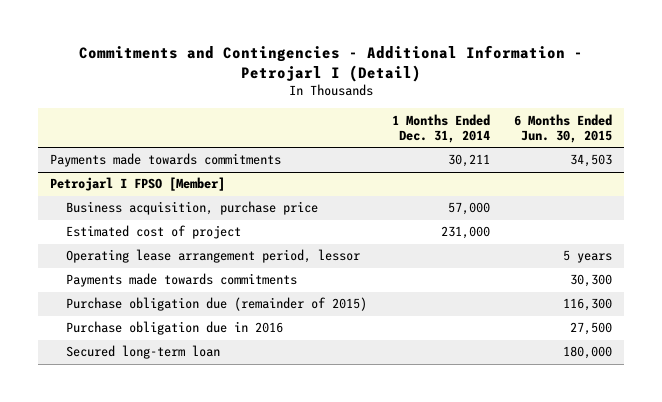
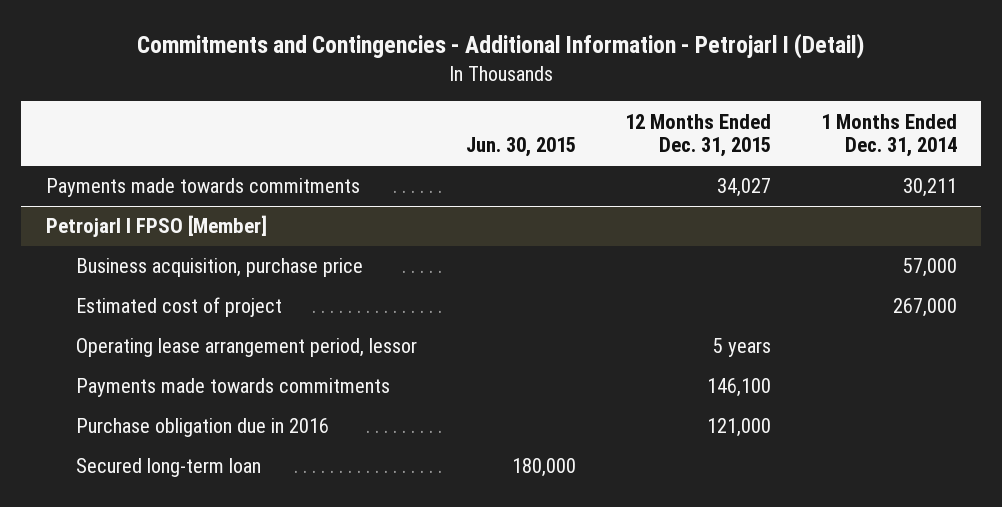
[514,113,613,143] 6 Months Ended Jun. 30, 2015 -> none
none -> [466,137,577,158] Jun. 30, 2015
none -> [625,113,772,158] 12 Months Ended Dec. 31, 2015
[440,226,490,240] 231,000 -> [892,298,957,318] 267,000
[66,297,368,312] Purchase obligation due (remainder of 2015) -> none

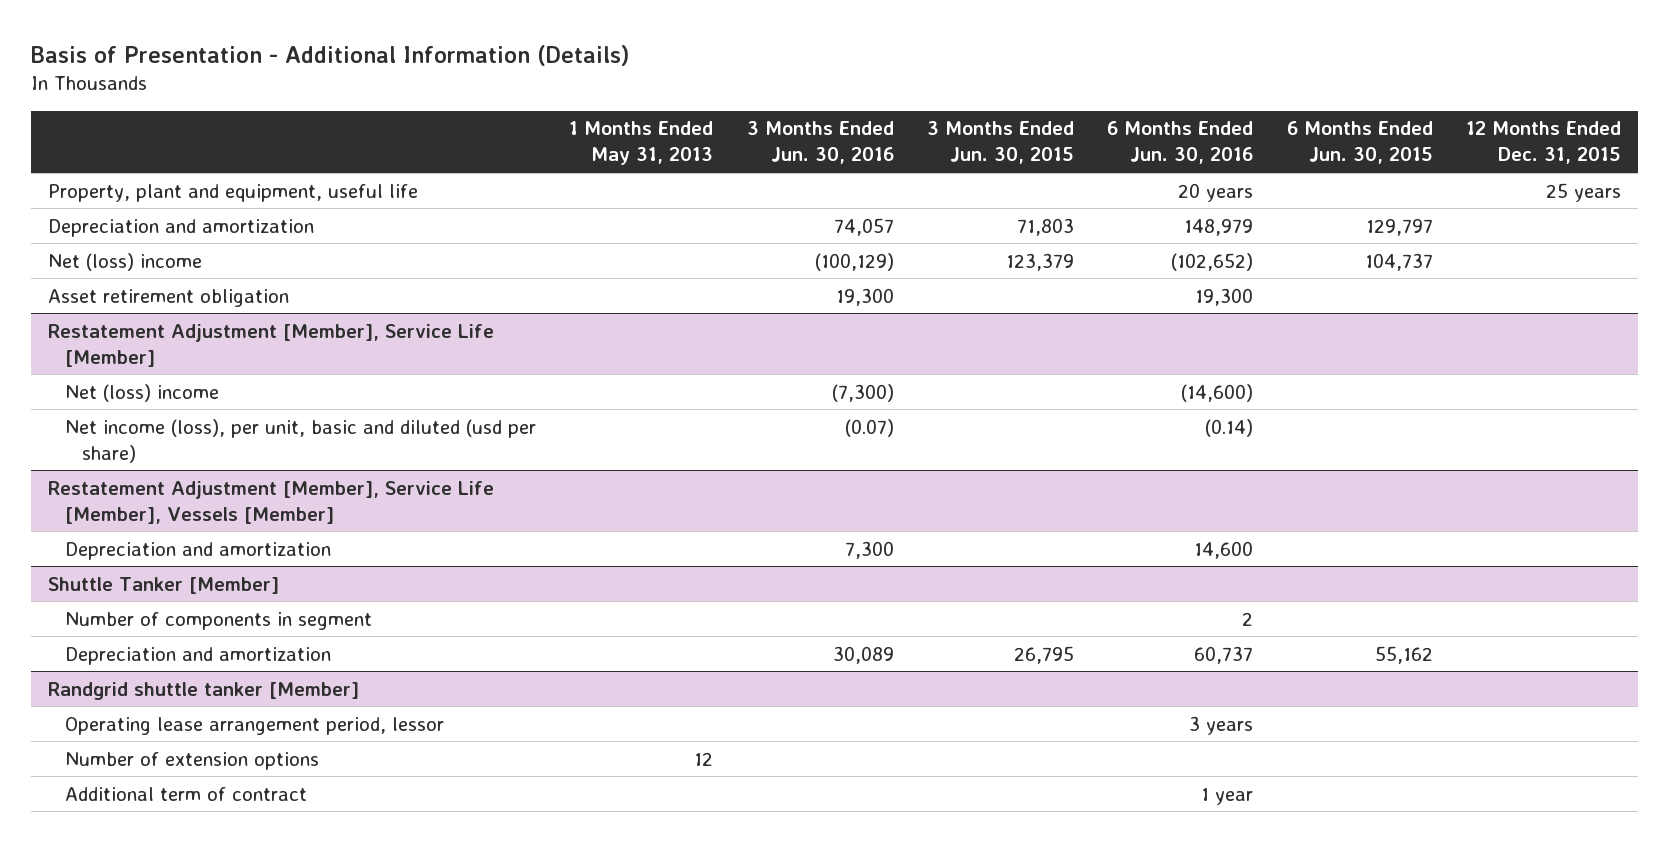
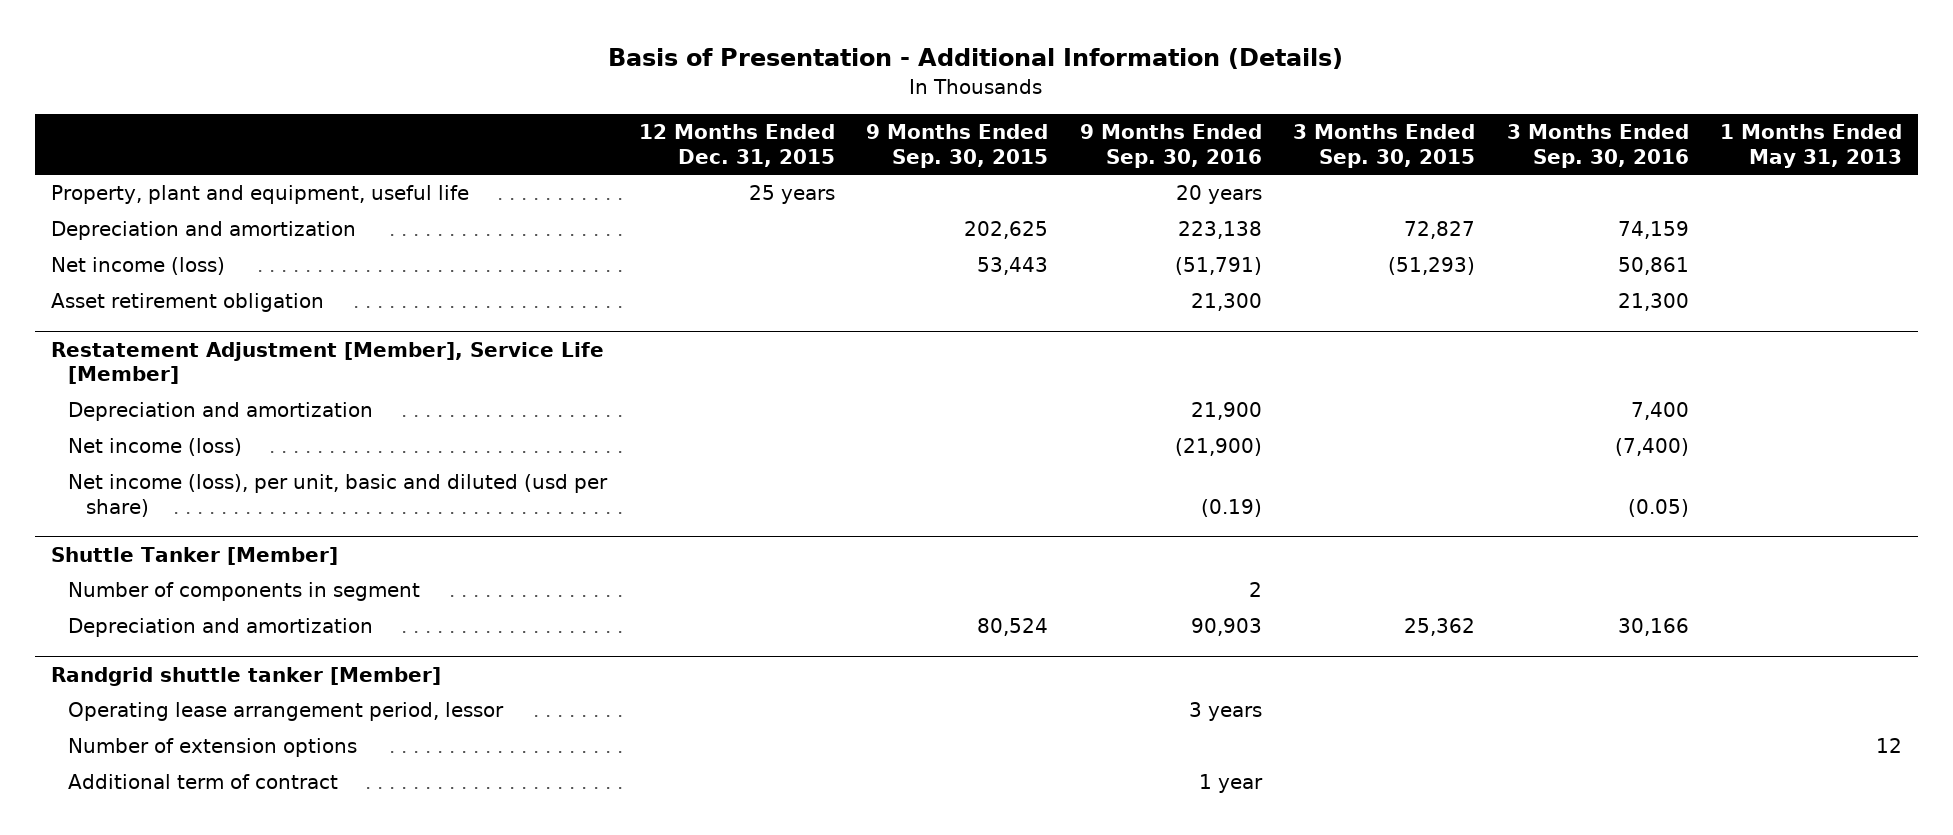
[746,121,894,165] 3 Months Ended Jun. 30, 2016 -> none
[927,121,1075,165] 3 Months Ended Jun. 30, 2015 -> none
[1107,121,1254,165] 6 Months Ended Jun. 30, 2016 -> none
[1286,121,1433,165] 6 Months Ended Jun. 30, 2015 -> none
none -> [866,124,1049,168] 9 Months Ended Sep. 30, 2015
none -> [1079,124,1262,168] 9 Months Ended Sep. 30, 2016
none -> [1293,124,1476,168] 3 Months Ended Sep. 30, 2015
none -> [1506,124,1689,168] 3 Months Ended Sep. 30, 2016
[47,252,202,271] Net (loss) income -> [50,257,225,276] Net income (loss)
none -> [68,402,374,422] Depreciation and amortization
[64,383,219,402] Net (loss) income -> [68,438,243,457] Net income (loss)
[47,480,494,524] Restatement Adjustment [Member], Service Life [Member], Vessels [Member] -> none
[64,541,331,560] Depreciation and amortization -> none

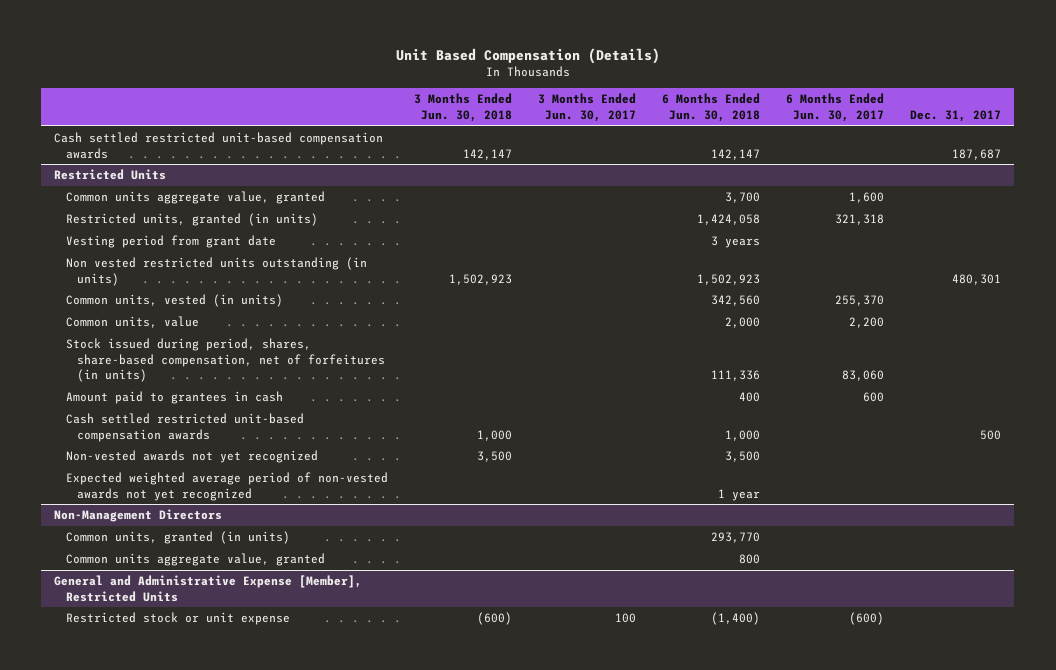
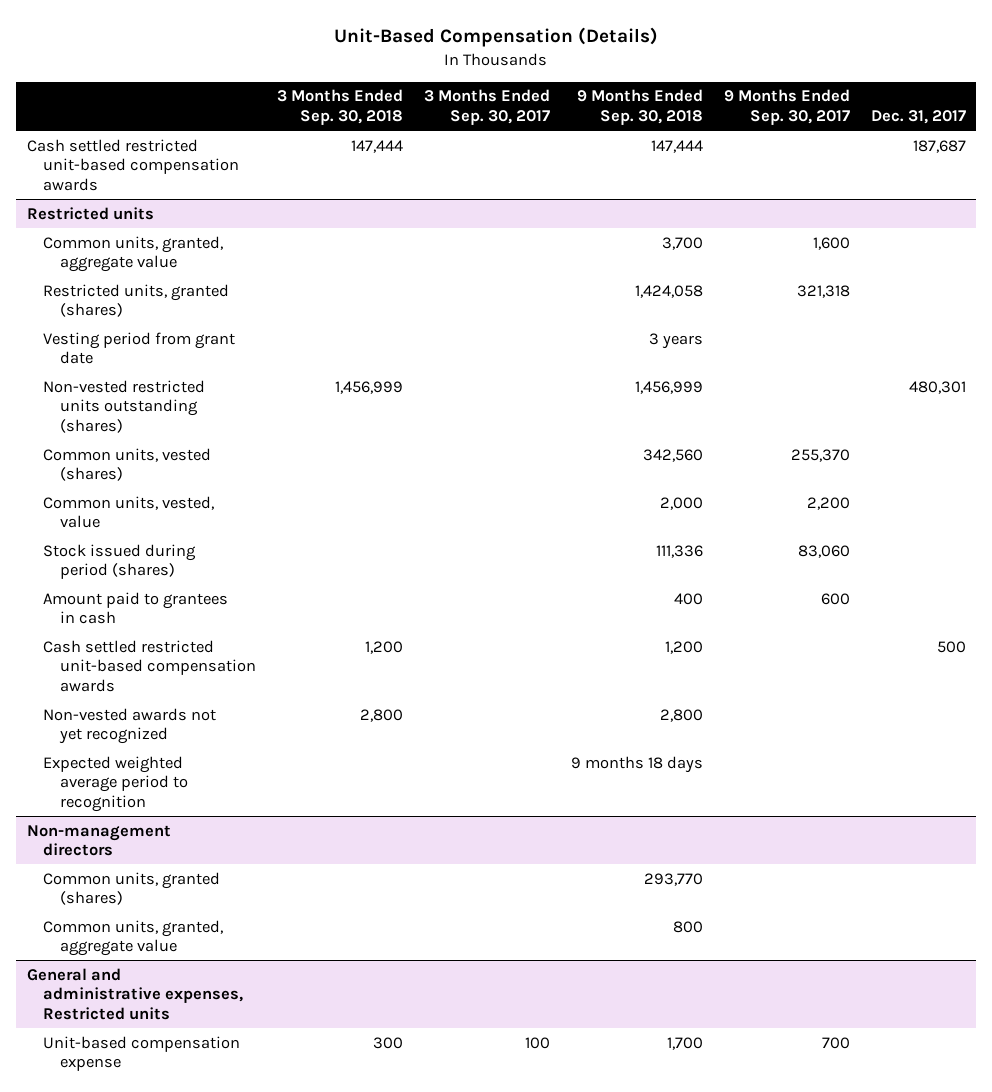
[395,47,660,64] Unit Based Compensation (Details) -> [334,27,659,48] Unit-Based Compensation (Details)
[413,93,512,122] 3 Months Ended Jun. 30, 2018 -> none
[538,93,637,122] 3 Months Ended Jun. 30, 2017 -> none
[662,93,761,122] 6 Months Ended Jun. 30, 2018 -> none
[786,93,885,122] 6 Months Ended Jun. 30, 2017 -> none
none -> [276,89,403,125] 3 Months Ended Sep. 30, 2018
none -> [423,89,550,125] 3 Months Ended Sep. 30, 2017
none -> [576,89,703,125] 9 Months Ended Sep. 30, 2018
none -> [723,89,850,125] 9 Months Ended Sep. 30, 2017
[54,169,167,181] Restricted Units -> [26,206,154,220] Restricted units
[65,191,325,205] Common units aggregate value, granted -> [43,235,224,273] Common units, granted, aggregate value
[65,213,318,227] Restricted units, granted (in units) -> [43,283,230,318] Restricted units, granted (shares)
[65,257,367,286] Non vested restricted units outstanding (in units) -> [43,379,206,433] Non-vested restricted units outstanding (shares)
[65,294,283,308] Common units, vested (in units) -> [43,447,212,482] Common units, vested (shares)
[65,316,199,329] Common units, value -> [43,495,215,529] Common units, vested, value
[65,338,386,382] Stock issued during period, shares, share-based compensation, net of forfeitures (in units) -> [43,543,197,580] Stock issued during period (shares)
[65,472,388,501] Expected weighted average period of non-vested awards not yet recognized -> [43,755,188,812] Expected weighted average period to recognition
[54,509,223,523] Non-Management Directors -> [26,824,171,857] Non-management directors
[65,531,290,545] Common units, granted (in units) -> [43,871,221,906] Common units, granted (shares)
[65,553,325,567] Common units aggregate value, granted -> [43,919,224,957] Common units, granted, aggregate value
[54,575,363,602] General and Administrative Expense [Member], Restricted Units -> [26,967,244,1020] General and administrative expenses, Restricted units
[65,612,290,626] Restricted stock or unit expense -> [43,1035,241,1072] Unit-based compensation expense

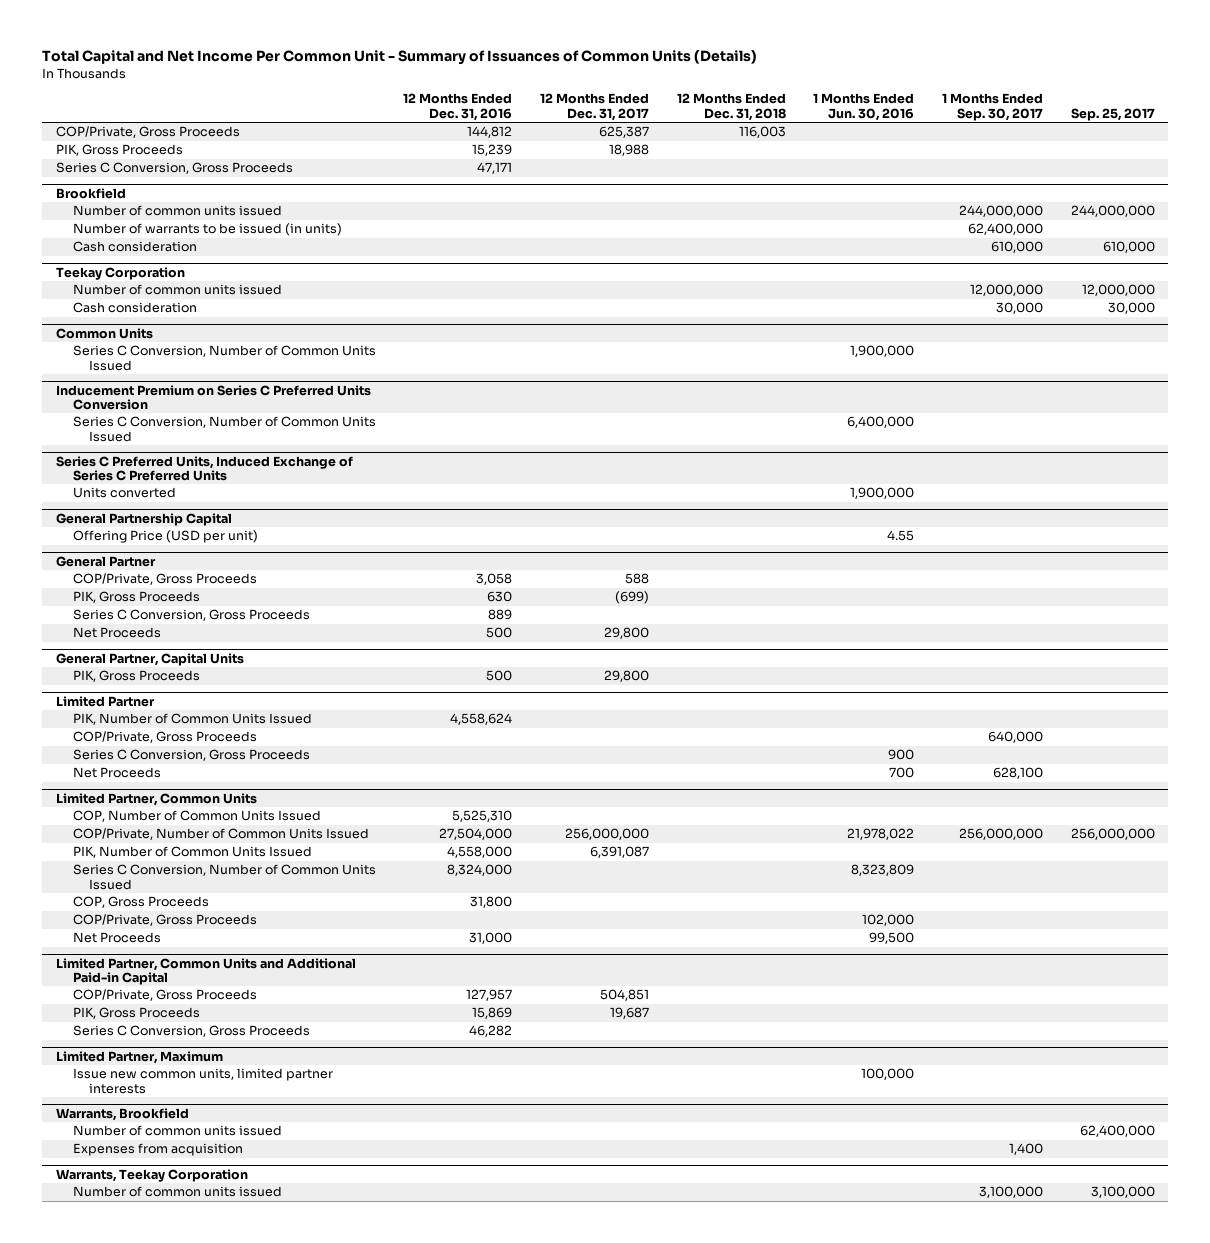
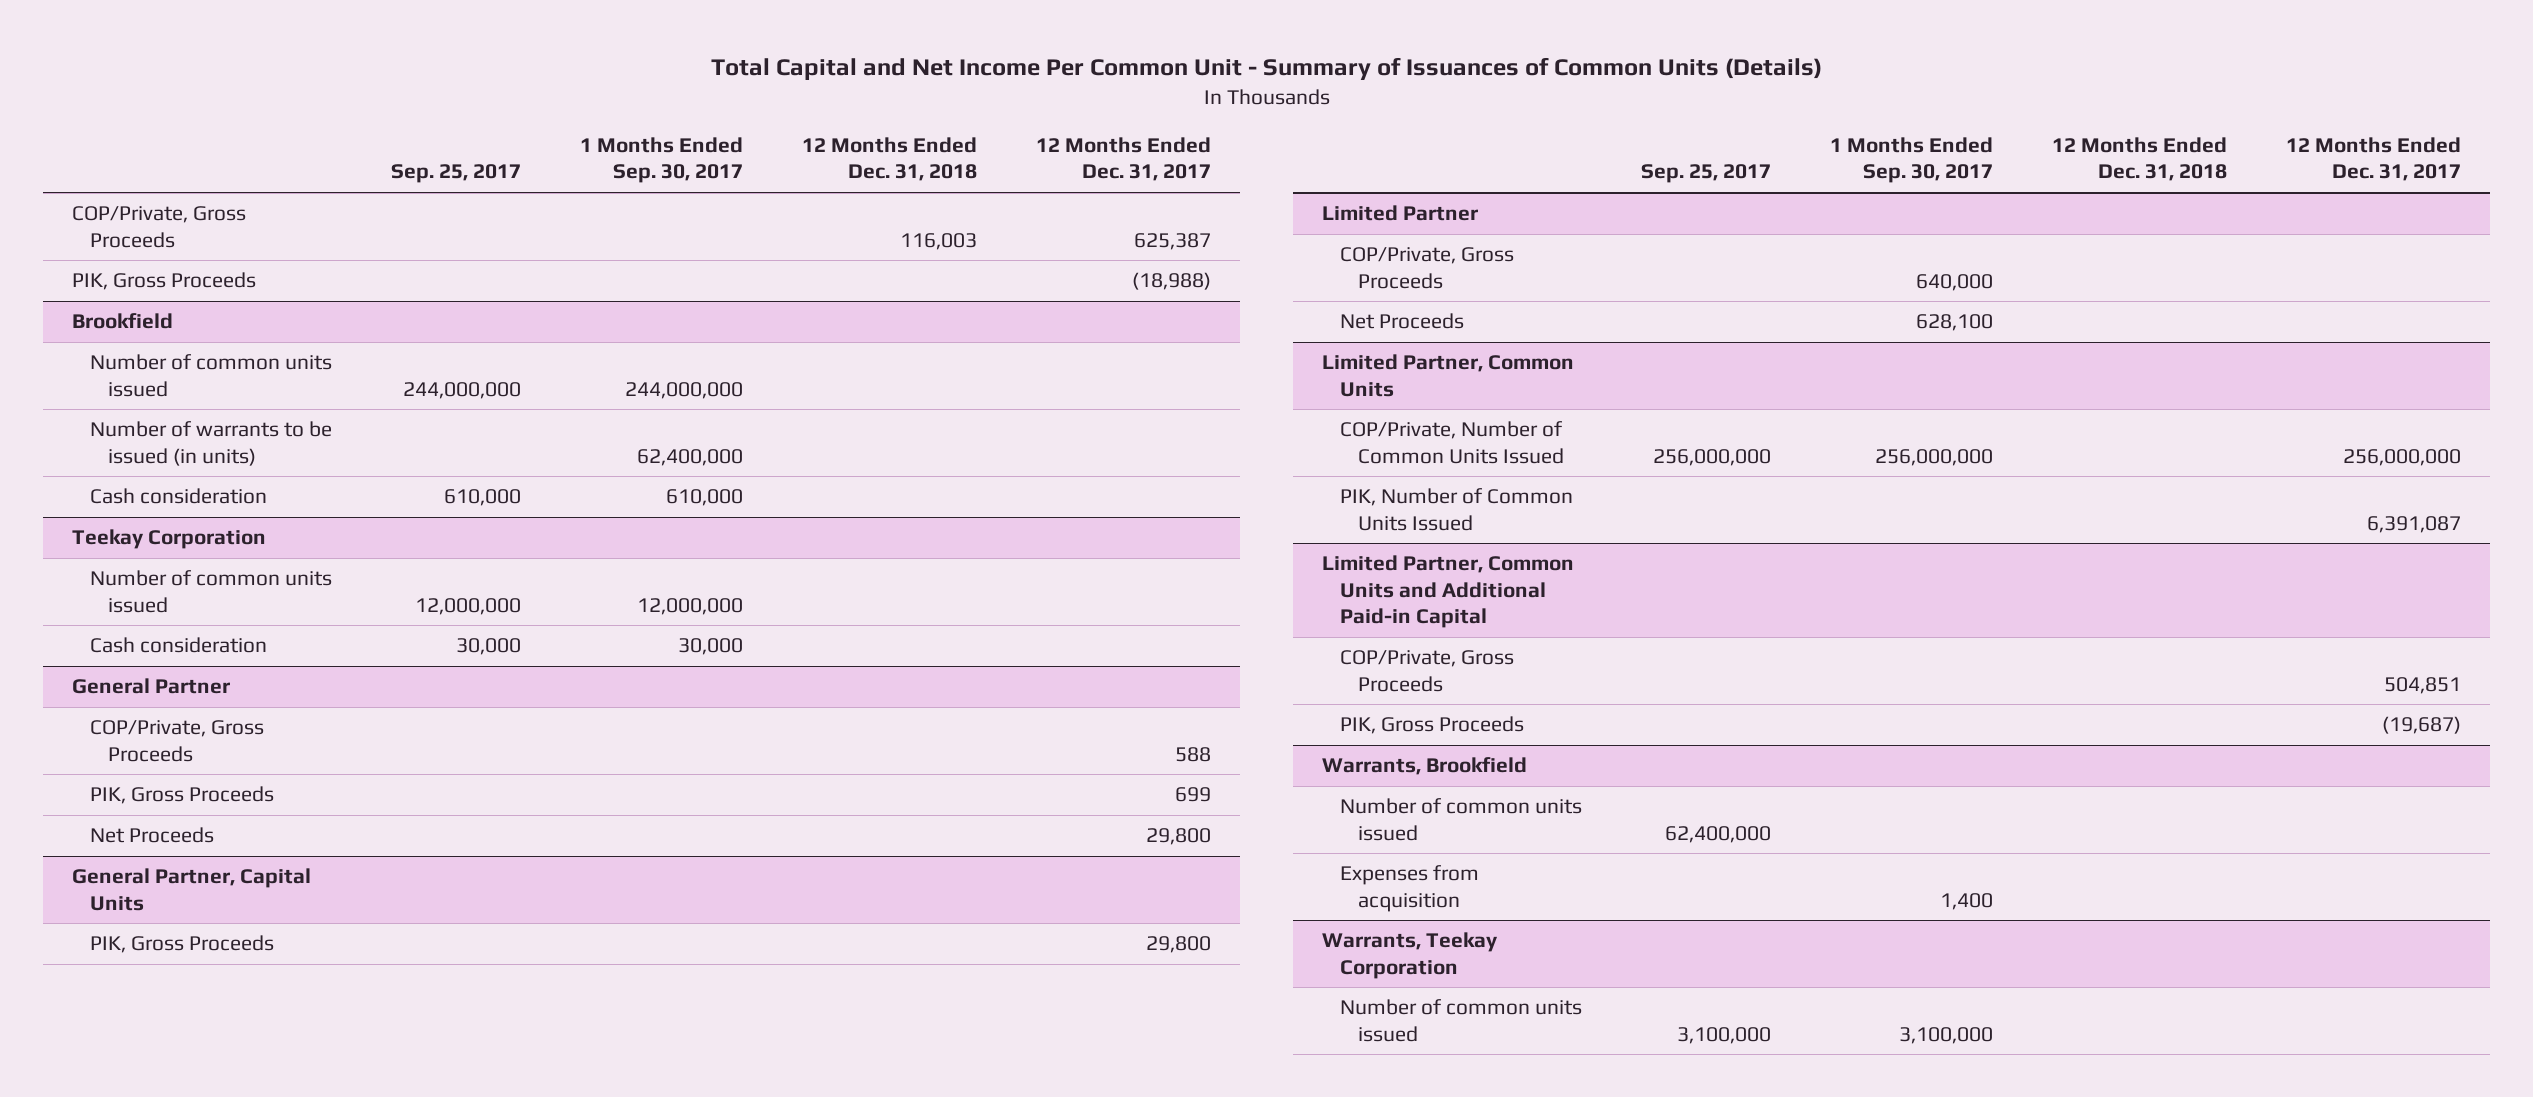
[403,93,513,121] 12 Months Ended Dec. 31, 2016 -> none
[813,93,915,121] 1 Months Ended Jun. 30, 2016 -> none
[55,162,293,175] Series C Conversion, Gross Proceeds -> none
[608,144,649,157] 18,988 -> [1131,272,1211,291] (18,988)
[55,327,153,339] Common Units -> none
[72,345,376,371] Series C Conversion, Number of Common Units Issued -> none
[55,384,371,410] Inducement Premium on Series C Preferred Units Conversion -> none
[72,416,376,442] Series C Conversion, Number of Common Units Issued -> none
[55,455,353,481] Series C Preferred Units, Induced Exchange of Series C Preferred Units -> none
[72,487,176,499] Units converted -> none
[55,512,232,526] General Partnership Capital -> none
[72,530,258,544] Offering Price (USD per unit) -> none
[72,609,310,622] Series C Conversion, Gross Proceeds -> none
[614,591,649,605] (699) -> [1174,787,1211,803] 699
[72,713,312,726] PIK, Number of Common Units Issued -> none
[72,749,310,762] Series C Conversion, Gross Proceeds -> none
[72,810,321,823] COP, Number of Common Units Issued -> none
[72,864,376,890] Series C Conversion, Number of Common Units Issued -> none
[72,896,209,909] COP, Gross Proceeds -> none
[72,914,257,927] COP/Private, Gross Proceeds -> none
[72,932,161,944] Net Proceeds -> none
[72,1025,310,1038] Series C Conversion, Gross Proceeds -> none
[55,1050,223,1064] Limited Partner, Maximum -> none
[72,1068,333,1094] Issue new common units, limited partner interests -> none
[609,1007,649,1020] 19,687 -> [2381,716,2461,735] (19,687)

